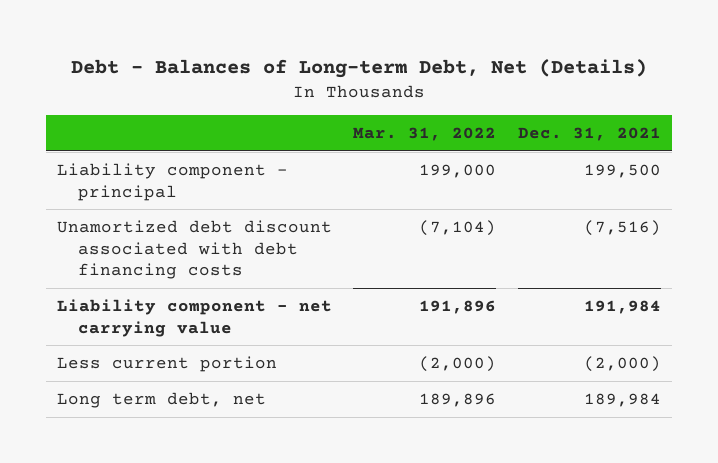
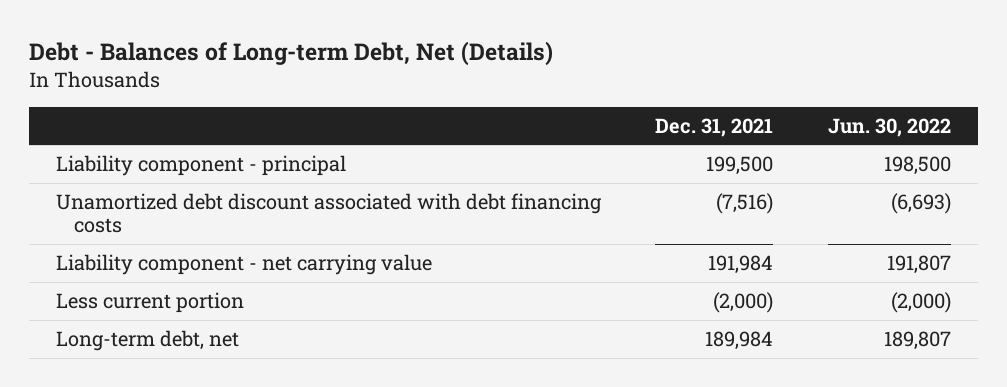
[353,127,497,142] Mar. 31, 2022 -> none
none -> [827,117,951,137] Jun. 30, 2022
[56,391,266,408] Long term debt, net -> [56,329,240,351] Long-term debt, net

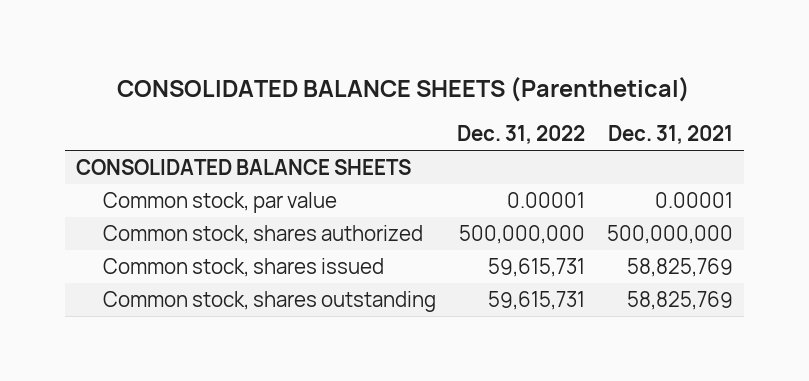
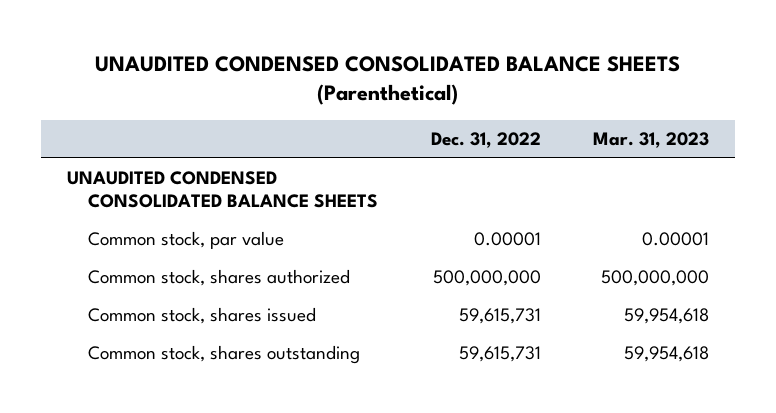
[117,76,691,102] CONSOLIDATED BALANCE SHEETS (Parenthetical) -> [94,55,680,106] UNAUDITED CONDENSED CONSOLIDATED BALANCE SHEETS (Parenthetical)
[607,125,733,145] Dec. 31, 2021 -> none
none -> [592,131,709,148] Mar. 31, 2023
[75,158,411,175] CONSOLIDATED BALANCE SHEETS -> [66,171,379,209] UNAUDITED CONDENSED CONSOLIDATED BALANCE SHEETS

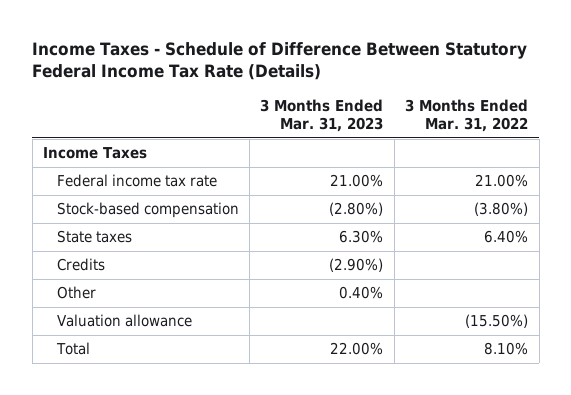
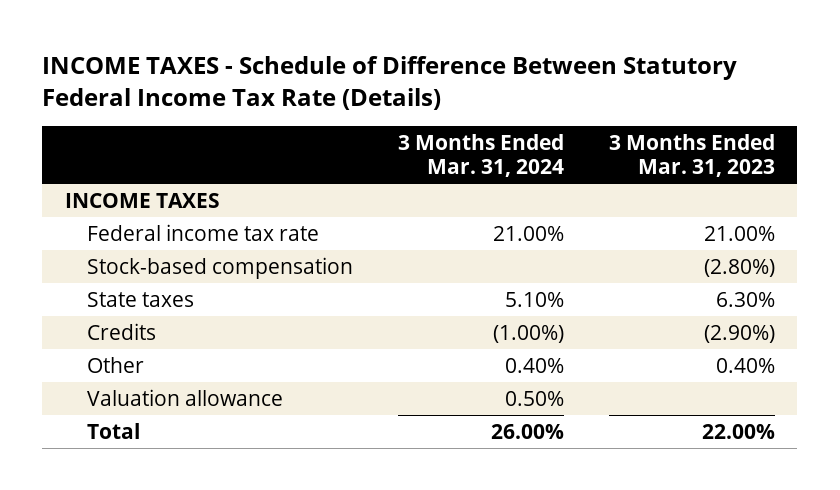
[32,41,528,80] Income Taxes - Schedule of Difference Between Statutory Federal Income Tax Rate (Details) -> [42,55,738,110] INCOME TAXES - Schedule of Difference Between Statutory Federal Income Tax Rate (Details)
[405,98,529,132] 3 Months Ended Mar. 31, 2022 -> none
none -> [397,133,564,178] 3 Months Ended Mar. 31, 2024
[43,147,148,160] Income Taxes -> [64,192,220,208] INCOME TAXES

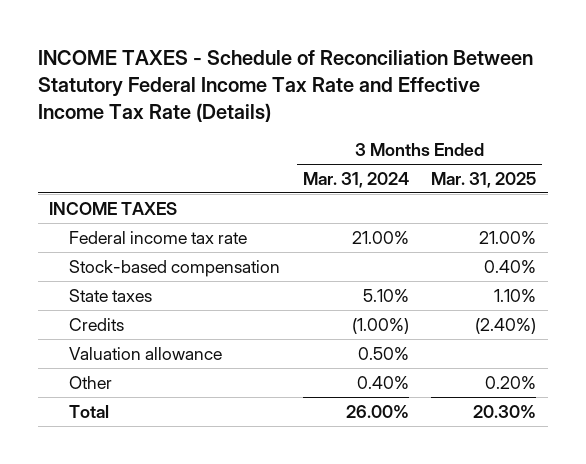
[42,55,738,110] INCOME TAXES - Schedule of Difference Between Statutory Federal Income Tax Rate (Details) -> [38,50,534,122] INCOME TAXES - Schedule of Reconciliation Between Statutory Federal Income Tax Rate and Effective Income Tax Rate (Details)
[608,133,775,178] 3 Months Ended Mar. 31, 2023 -> none
none -> [431,171,537,188] Mar. 31, 2025
[86,356,144,373] Other -> [69,375,113,389] Other

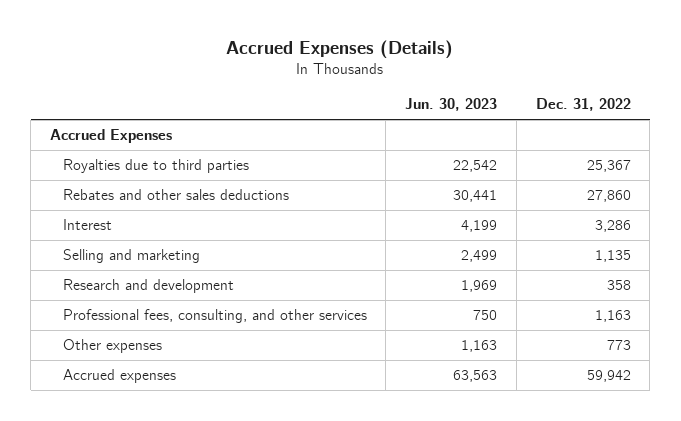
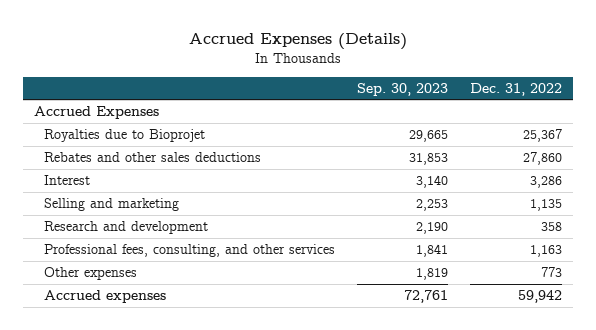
[405,98,498,112] Jun. 30, 2023 -> none
none -> [356,82,448,96] Sep. 30, 2023
[62,159,249,174] Royalties due to third parties -> [43,129,205,143] Royalties due to Bioprojet

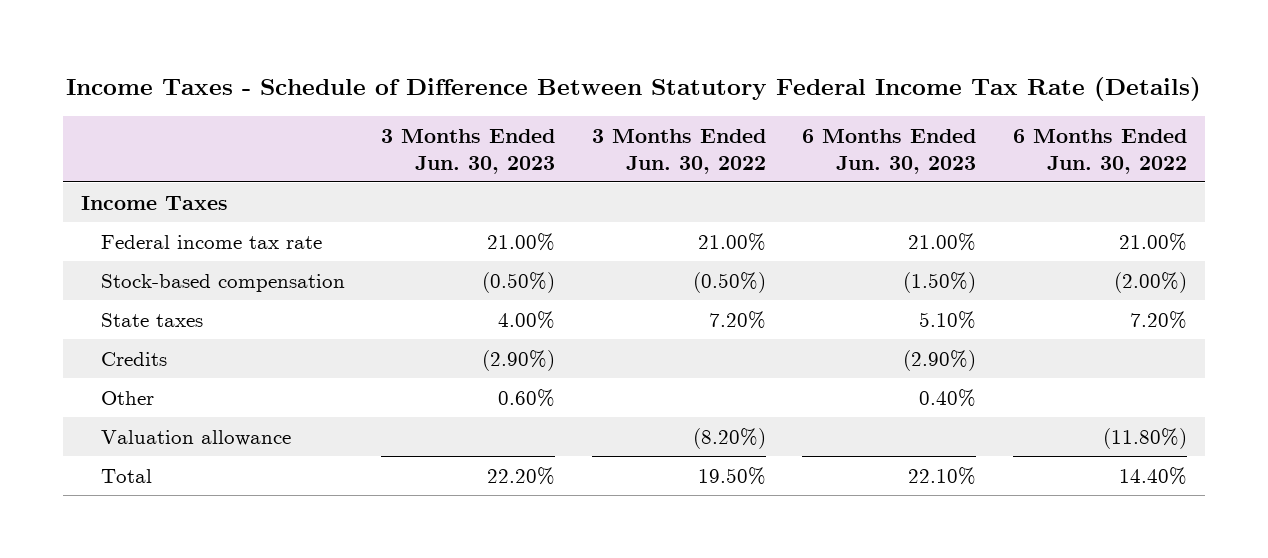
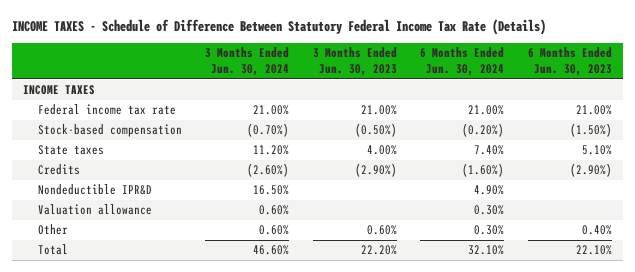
[65,77,1201,102] Income Taxes - Schedule of Difference Between Statutory Federal Income Tax Rate (Details) -> [11,18,546,35] INCOME TAXES - Schedule of Difference Between Statutory Federal Income Tax Rate (Details)
[591,128,766,174] 3 Months Ended Jun. 30, 2022 -> none
[1012,128,1187,174] 6 Months Ended Jun. 30, 2022 -> none
none -> [205,47,290,77] 3 Months Ended Jun. 30, 2024
none -> [420,47,505,77] 6 Months Ended Jun. 30, 2024
[81,195,229,210] Income Taxes -> [23,85,96,96] INCOME TAXES
none -> [37,184,152,196] Nondeductible IPR&D
[100,390,154,405] Other -> [37,224,68,236] Other

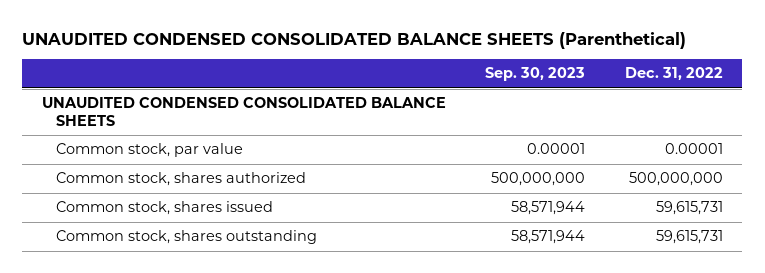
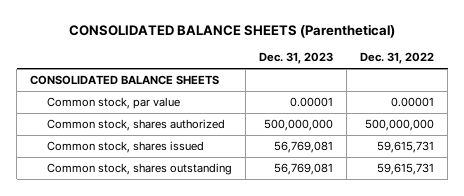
[22,31,687,49] UNAUDITED CONDENSED CONSOLIDATED BALANCE SHEETS (Parenthetical) -> [69,23,396,38] CONSOLIDATED BALANCE SHEETS (Parenthetical)
[485,67,586,82] Sep. 30, 2023 -> none
none -> [259,52,334,65] Dec. 31, 2023
[41,97,446,126] UNAUDITED CONDENSED CONSOLIDATED BALANCE SHEETS -> [29,75,219,86] CONSOLIDATED BALANCE SHEETS

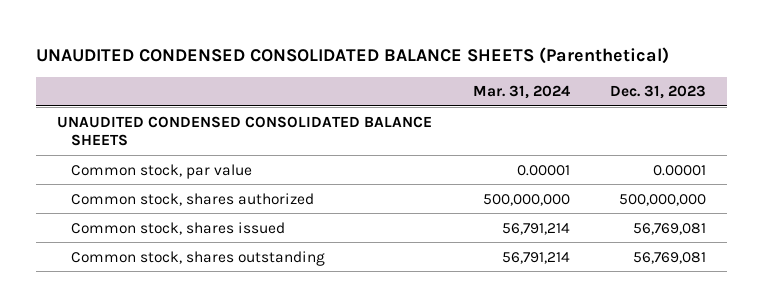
[69,23,396,38] CONSOLIDATED BALANCE SHEETS (Parenthetical) -> [36,46,670,64] UNAUDITED CONDENSED CONSOLIDATED BALANCE SHEETS (Parenthetical)
[360,52,435,65] Dec. 31, 2022 -> none
none -> [472,85,570,100] Mar. 31, 2024
[29,75,219,86] CONSOLIDATED BALANCE SHEETS -> [56,115,432,147] UNAUDITED CONDENSED CONSOLIDATED BALANCE SHEETS

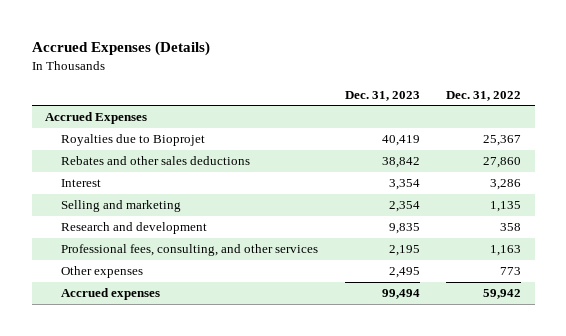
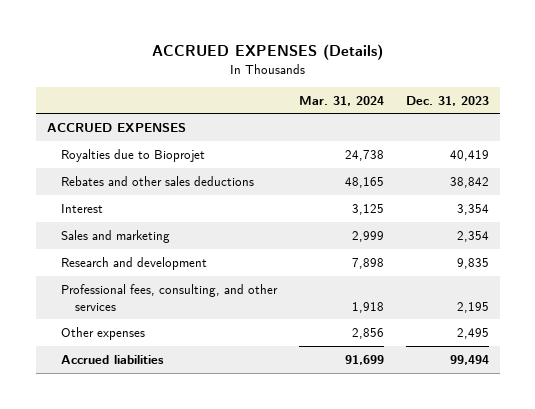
[31,41,210,57] Accrued Expenses (Details) -> [151,44,383,61] ACCRUED EXPENSES (Details)
[446,90,522,101] Dec. 31, 2022 -> none
none -> [298,95,384,106] Mar. 31, 2024
[45,112,148,125] Accrued Expenses -> [46,121,186,132] ACCRUED EXPENSES
[60,200,181,213] Selling and marketing -> [61,229,171,243] Sales and marketing
[60,288,160,301] Accrued expenses -> [61,354,165,364] Accrued liabilities

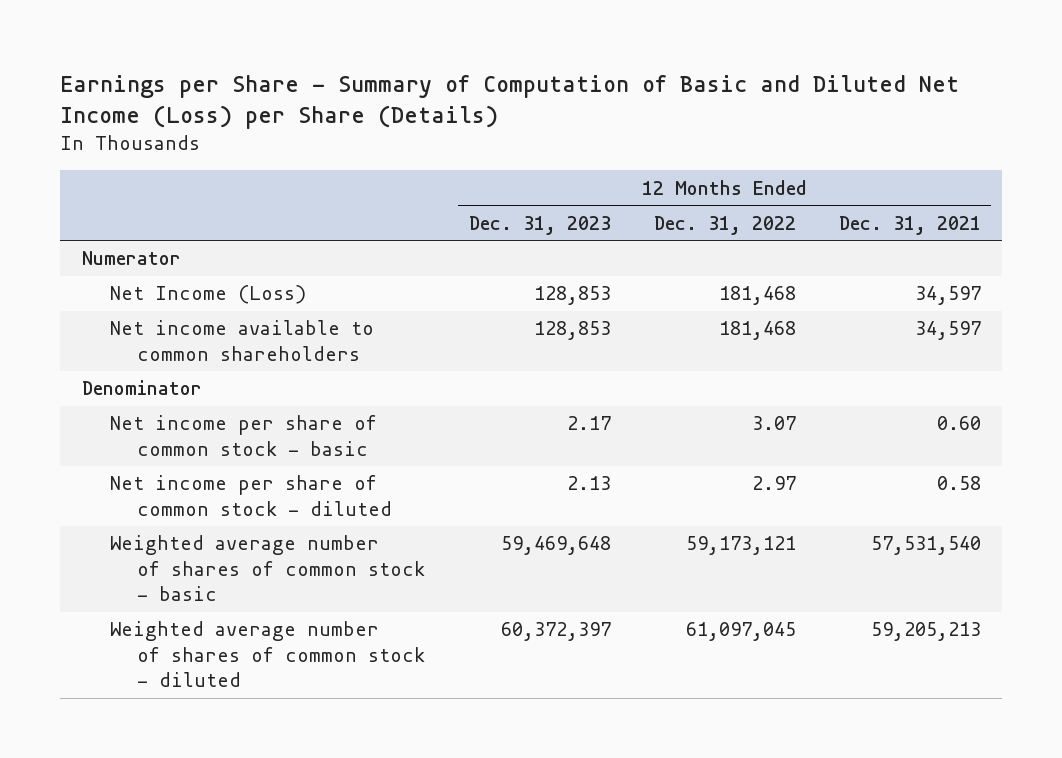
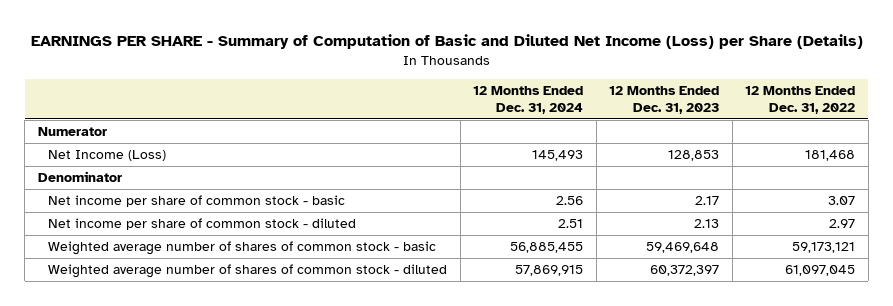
[60,74,960,129] Earnings per Share - Summary of Computation of Basic and Diluted Net Income (Loss) per Share (Details) -> [30,34,863,50] EARNINGS PER SHARE - Summary of Computation of Basic and Diluted Net Income (Loss) per Share (Details)
[838,215,981,235] Dec. 31, 2021 -> none
none -> [473,86,584,115] 12 Months Ended Dec. 31, 2024
[109,320,374,361] Net income available to common shareholders -> none

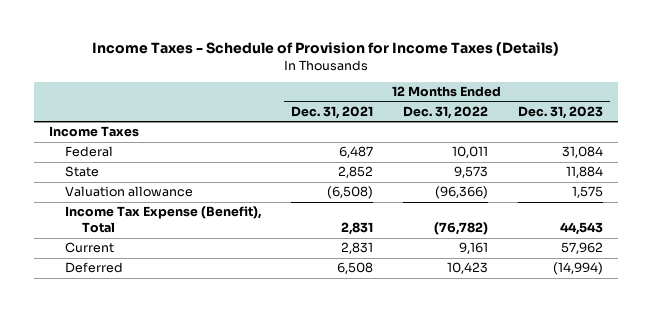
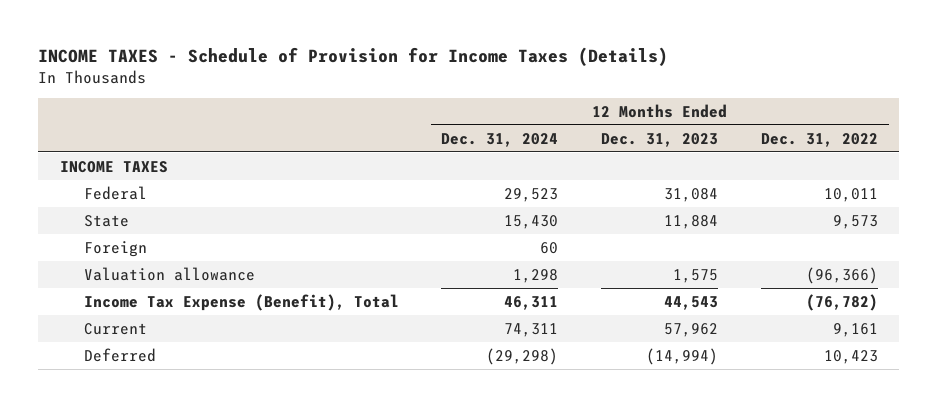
[91,41,559,56] Income Taxes - Schedule of Provision for Income Taxes (Details) -> [38,47,669,67] INCOME TAXES - Schedule of Provision for Income Taxes (Details)
[291,105,374,119] Dec. 31, 2021 -> none
none -> [441,132,559,147] Dec. 31, 2024
[48,126,139,138] Income Taxes -> [59,160,168,173] INCOME TAXES
none -> [83,240,147,257] Foreign

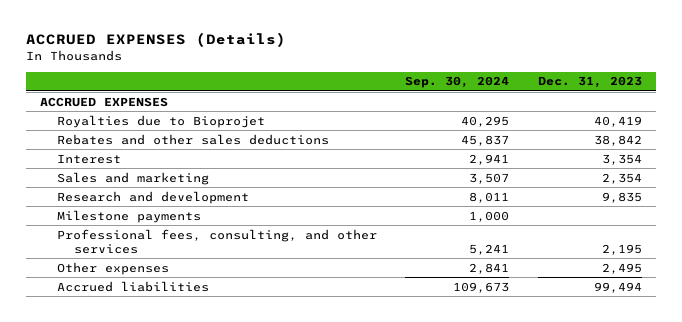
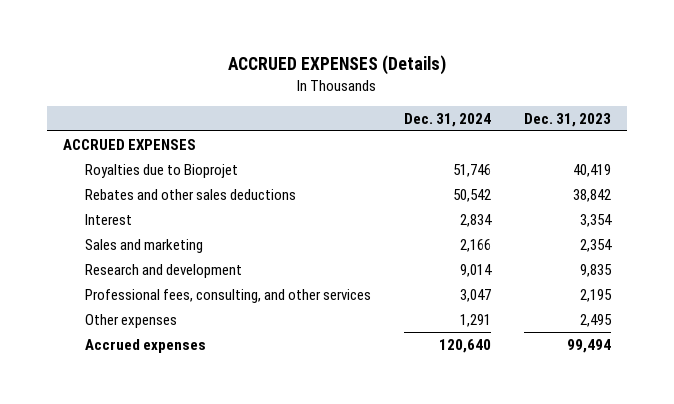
[405,76,510,89] Sep. 30, 2024 -> none
none -> [403,112,491,127] Dec. 31, 2024
[57,209,202,223] Milestone payments -> none
[57,280,210,292] Accrued liabilities -> [84,338,206,353] Accrued expenses

